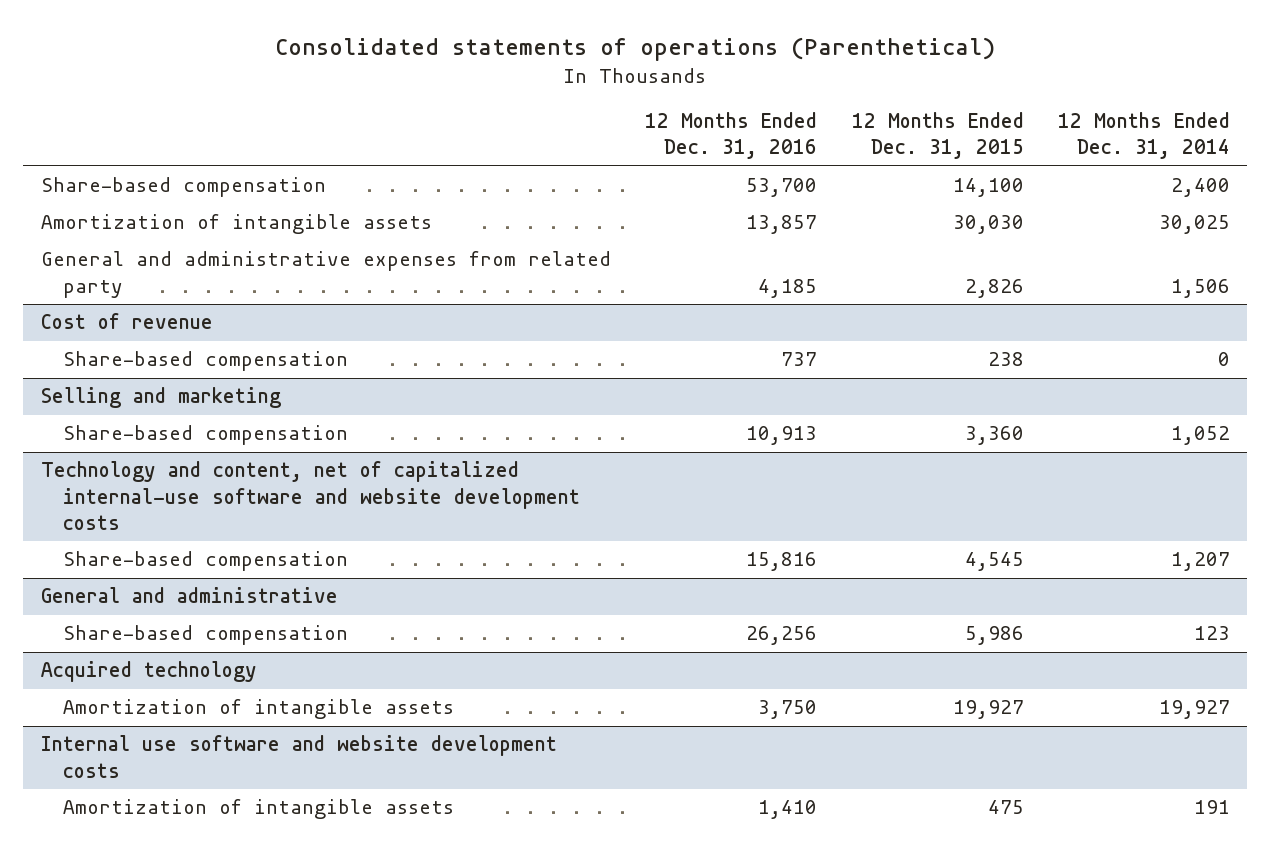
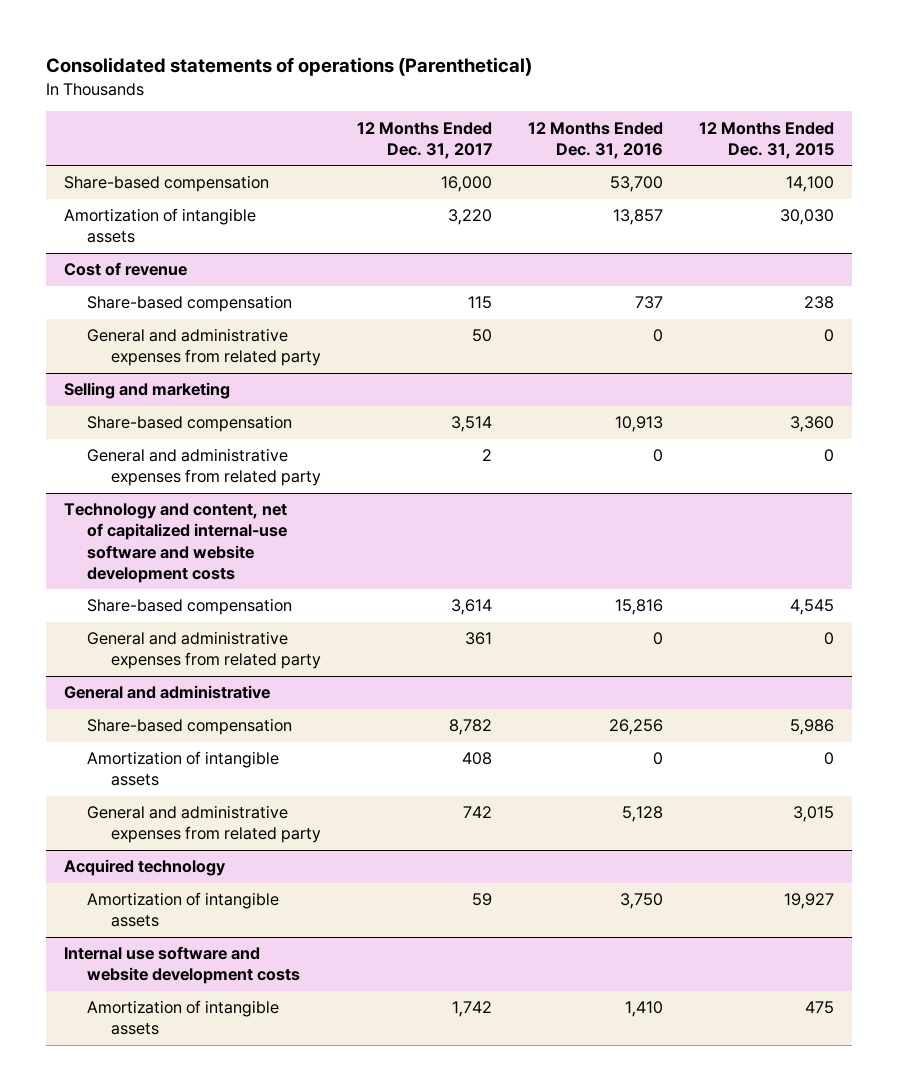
[1058,112,1231,160] 12 Months Ended Dec. 31, 2014 -> none
none -> [356,121,492,159] 12 Months Ended Dec. 31, 2017
[40,251,611,298] General and administrative expenses from related party -> none
none -> [87,328,321,367] General and administrative expenses from related party
none -> [87,448,321,487] General and administrative expenses from related party
none -> [87,631,321,670] General and administrative expenses from related party
none -> [87,751,280,787] Amortization of intangible assets
none -> [87,805,321,844] General and administrative expenses from related party

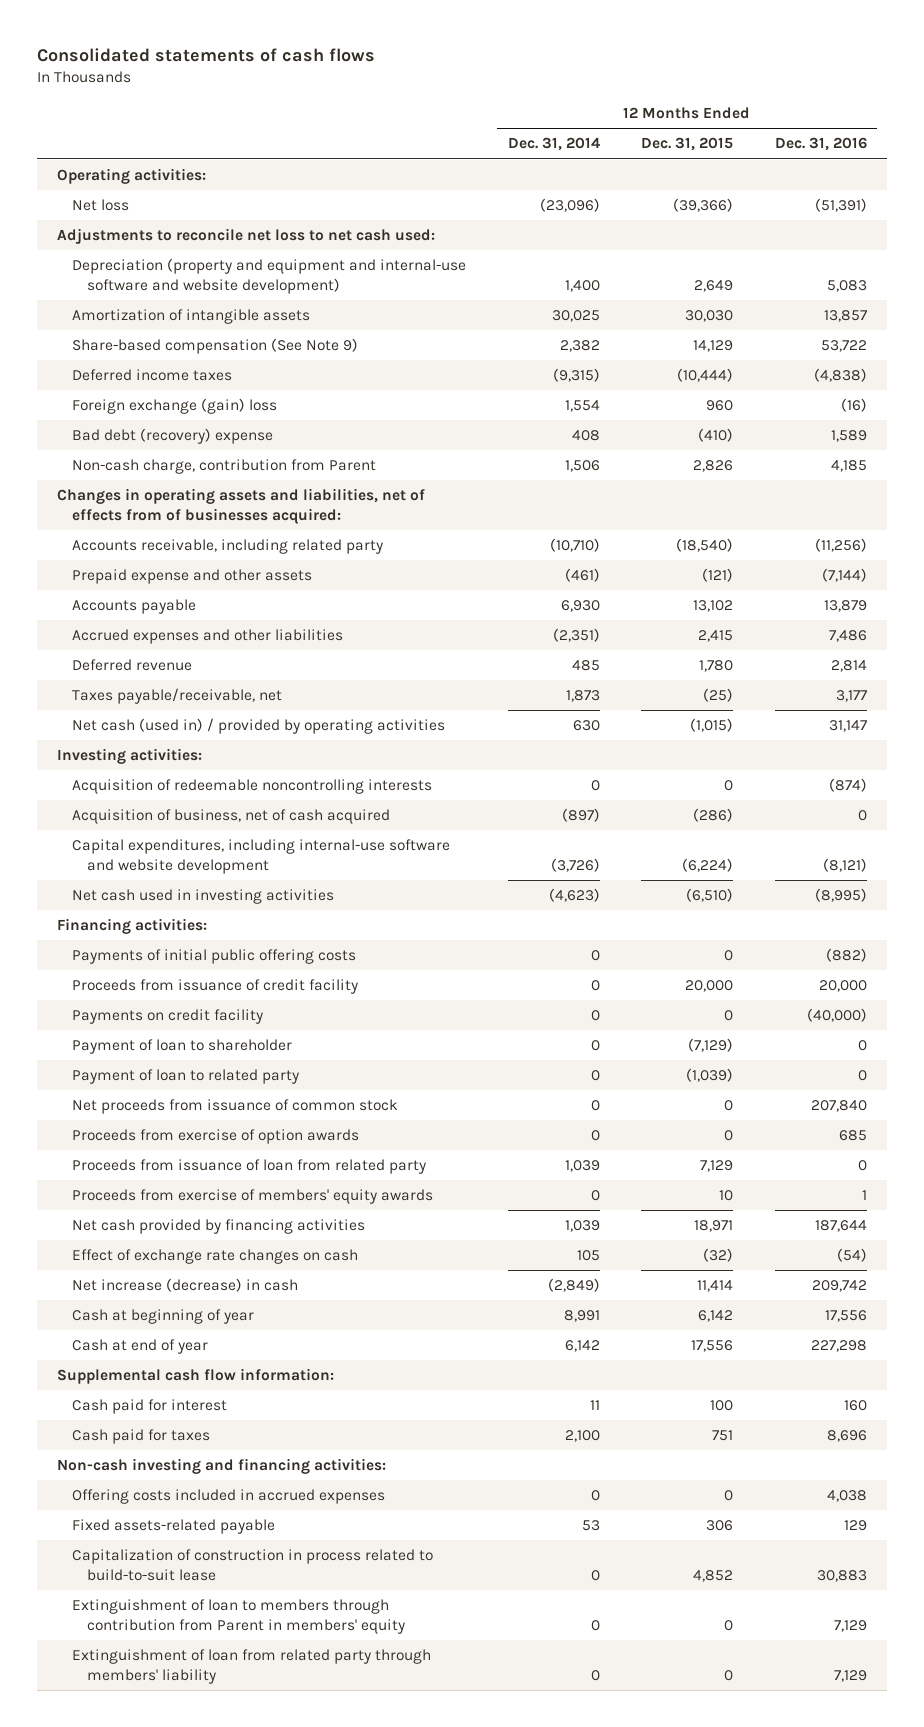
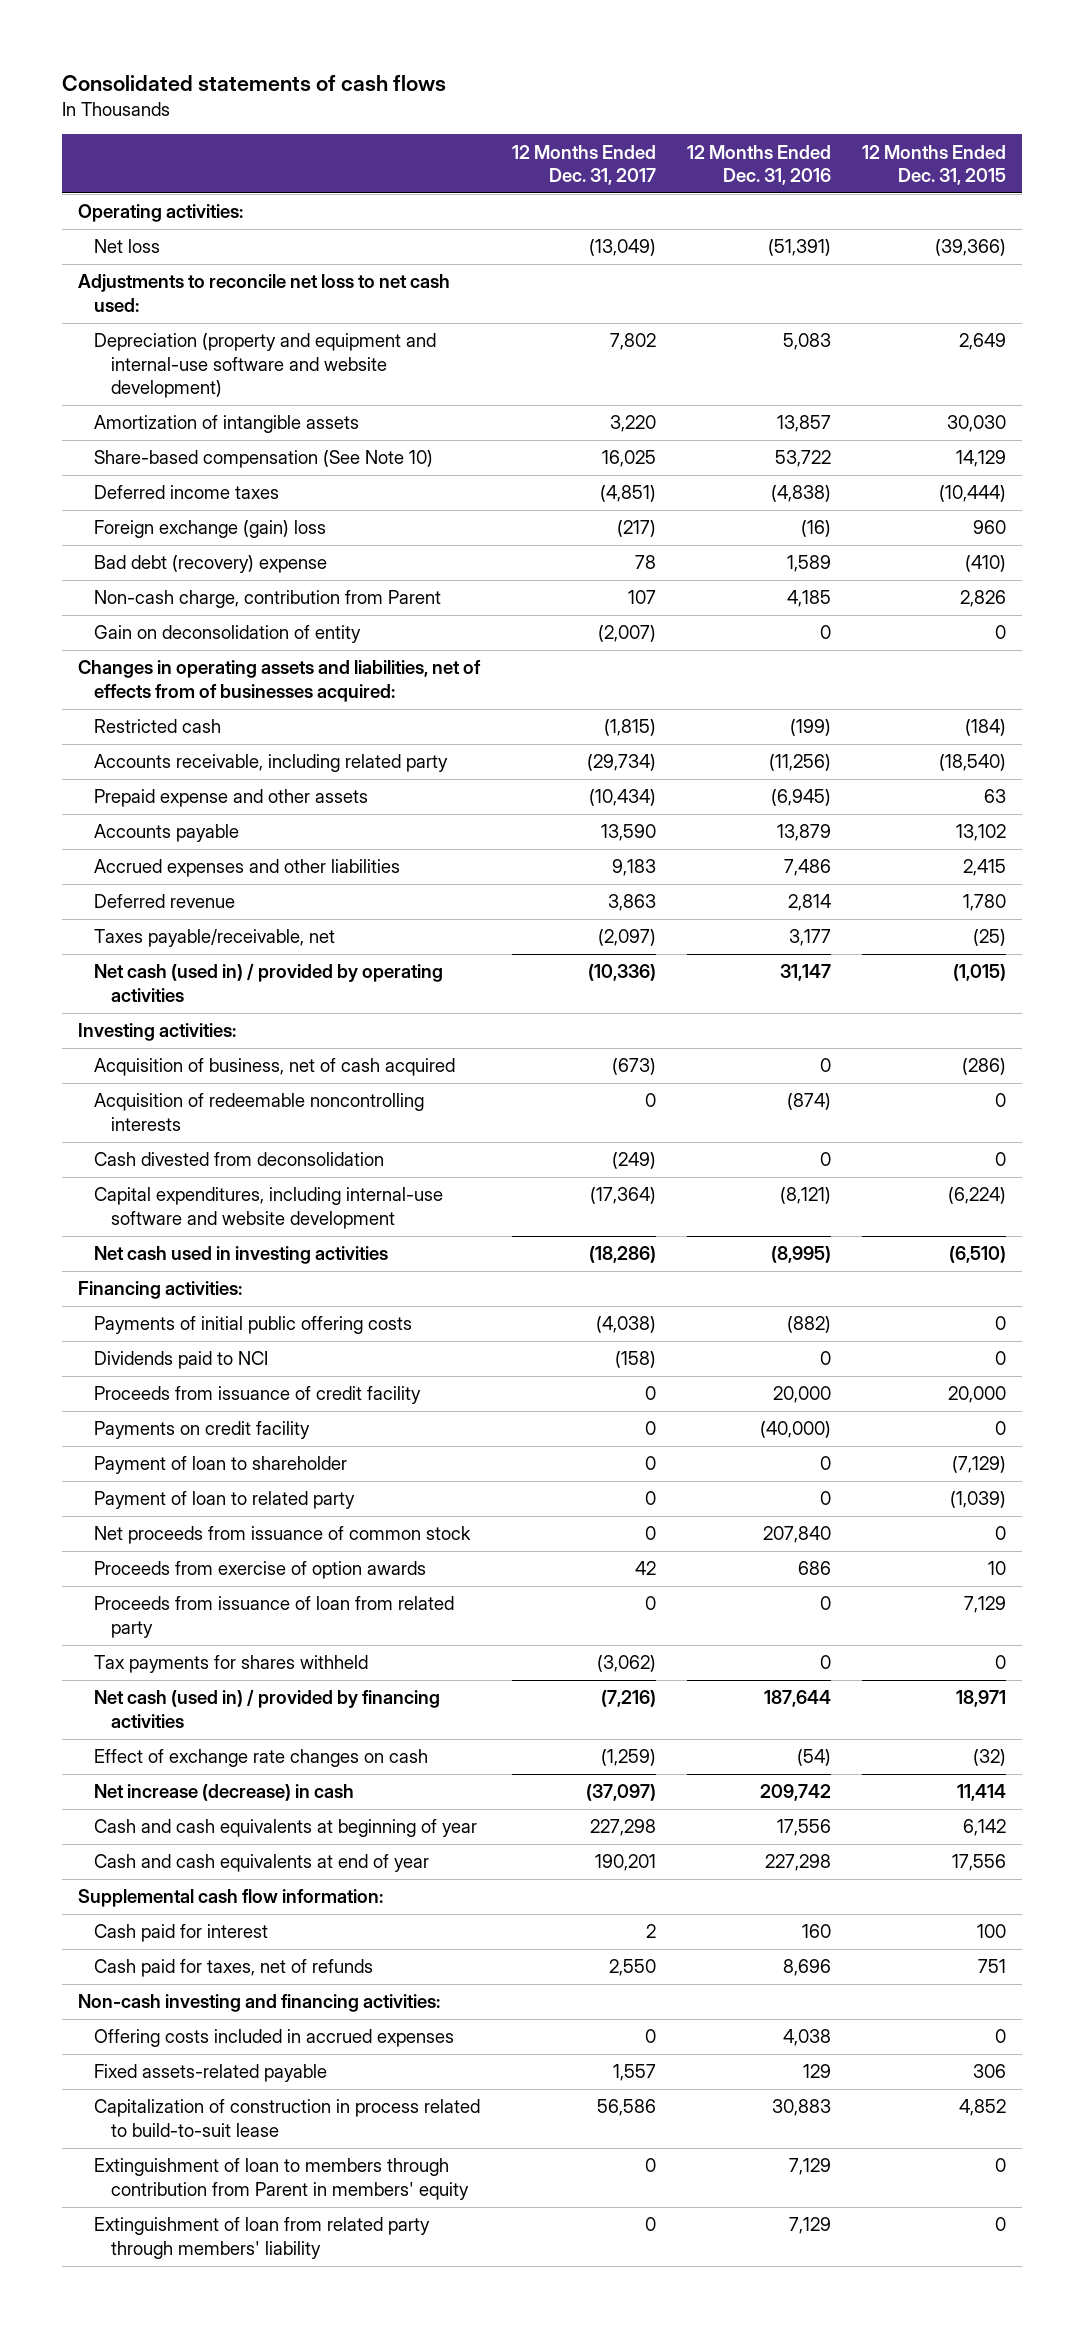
[507,137,600,152] Dec. 31, 2014 -> none
none -> [511,144,656,186] 12 Months Ended Dec. 31, 2017
[72,338,359,355] Share-based compensation (See Note 9) -> [94,450,434,469] Share-based compensation (See Note 10)
none -> [94,625,362,644] Gain on deconsolidation of entity
none -> [94,719,222,734] Restricted cash
[702,568,734,583] (121) -> [984,789,1007,804] 63
[821,568,867,583] (7,144) -> [771,789,832,807] (6,945)
[72,779,433,795] Acquisition of redeemable noncontrolling interests -> [94,1093,425,1131] Acquisition of redeemable noncontrolling interests
none -> [94,1152,385,1167] Cash divested from deconsolidation
none -> [94,1351,269,1370] Dividends paid to NCI
[724,1130,734,1142] 0 -> [988,1561,1007,1576] 10
[838,1130,867,1142] 685 -> [798,1561,832,1576] 686
[72,1189,434,1205] Proceeds from exercise of members' equity awards -> none
none -> [94,1655,369,1674] Tax payments for shares withheld
[72,1219,366,1235] Net cash provided by financing activities -> [94,1689,441,1728] Net cash (used in) / provided by financing activities
[72,1309,255,1325] Cash at beginning of year -> [94,1819,478,1838] Cash and cash equivalents at beginning of year
[72,1339,209,1355] Cash at end of year -> [94,1854,430,1873] Cash and cash equivalents at end of year
[72,1429,211,1445] Cash paid for taxes -> [94,1959,374,1978] Cash paid for taxes, net of refunds

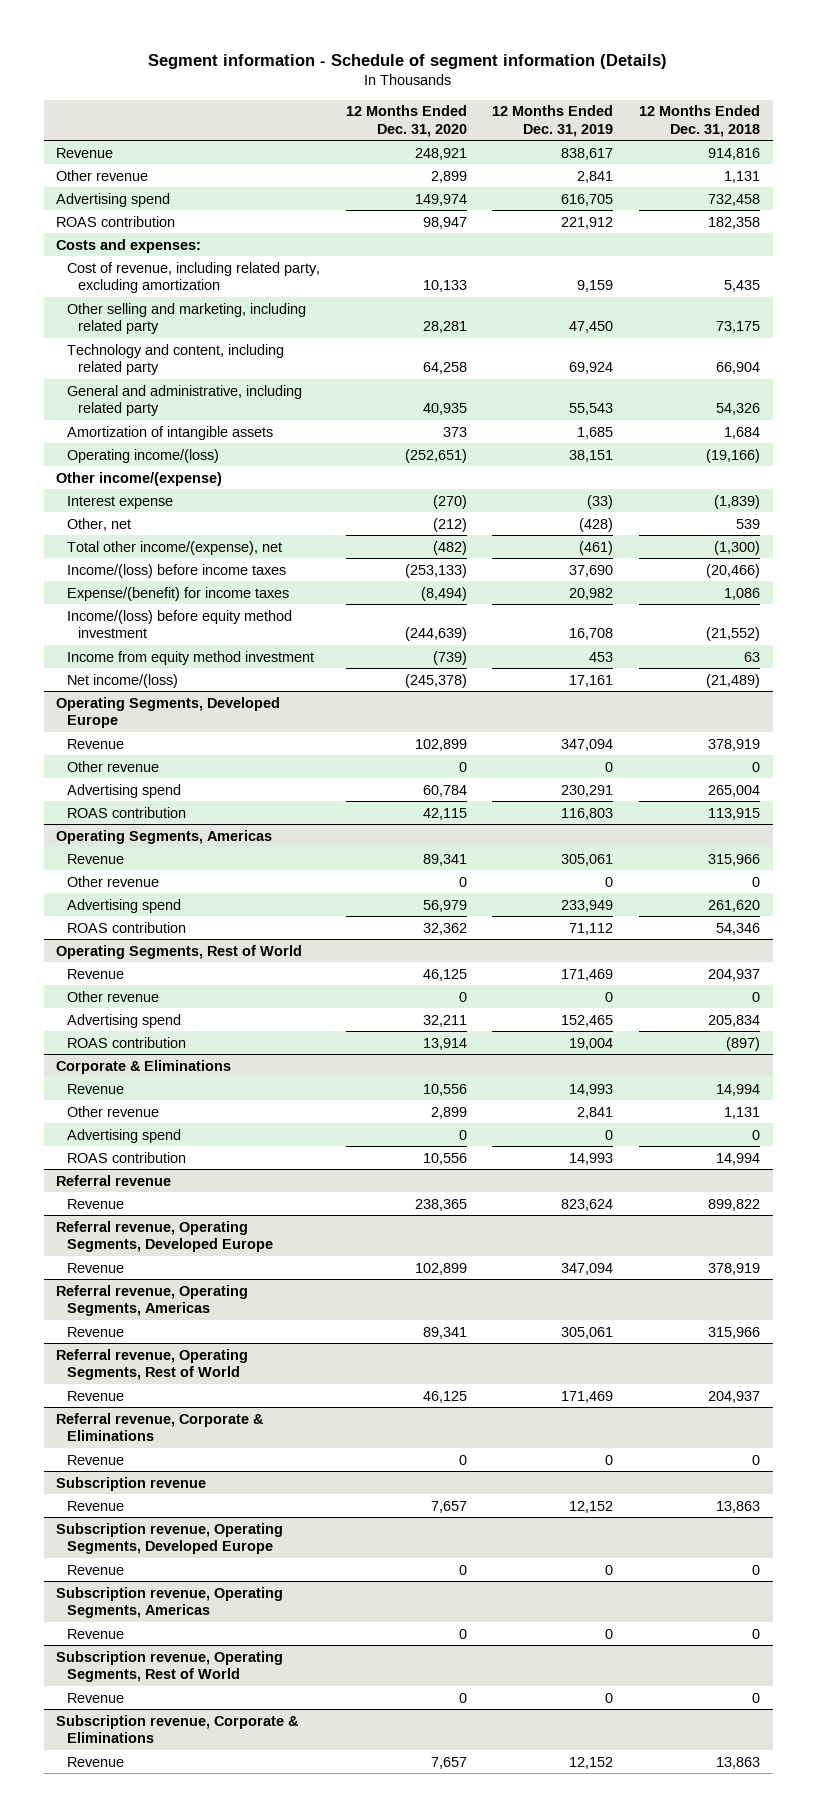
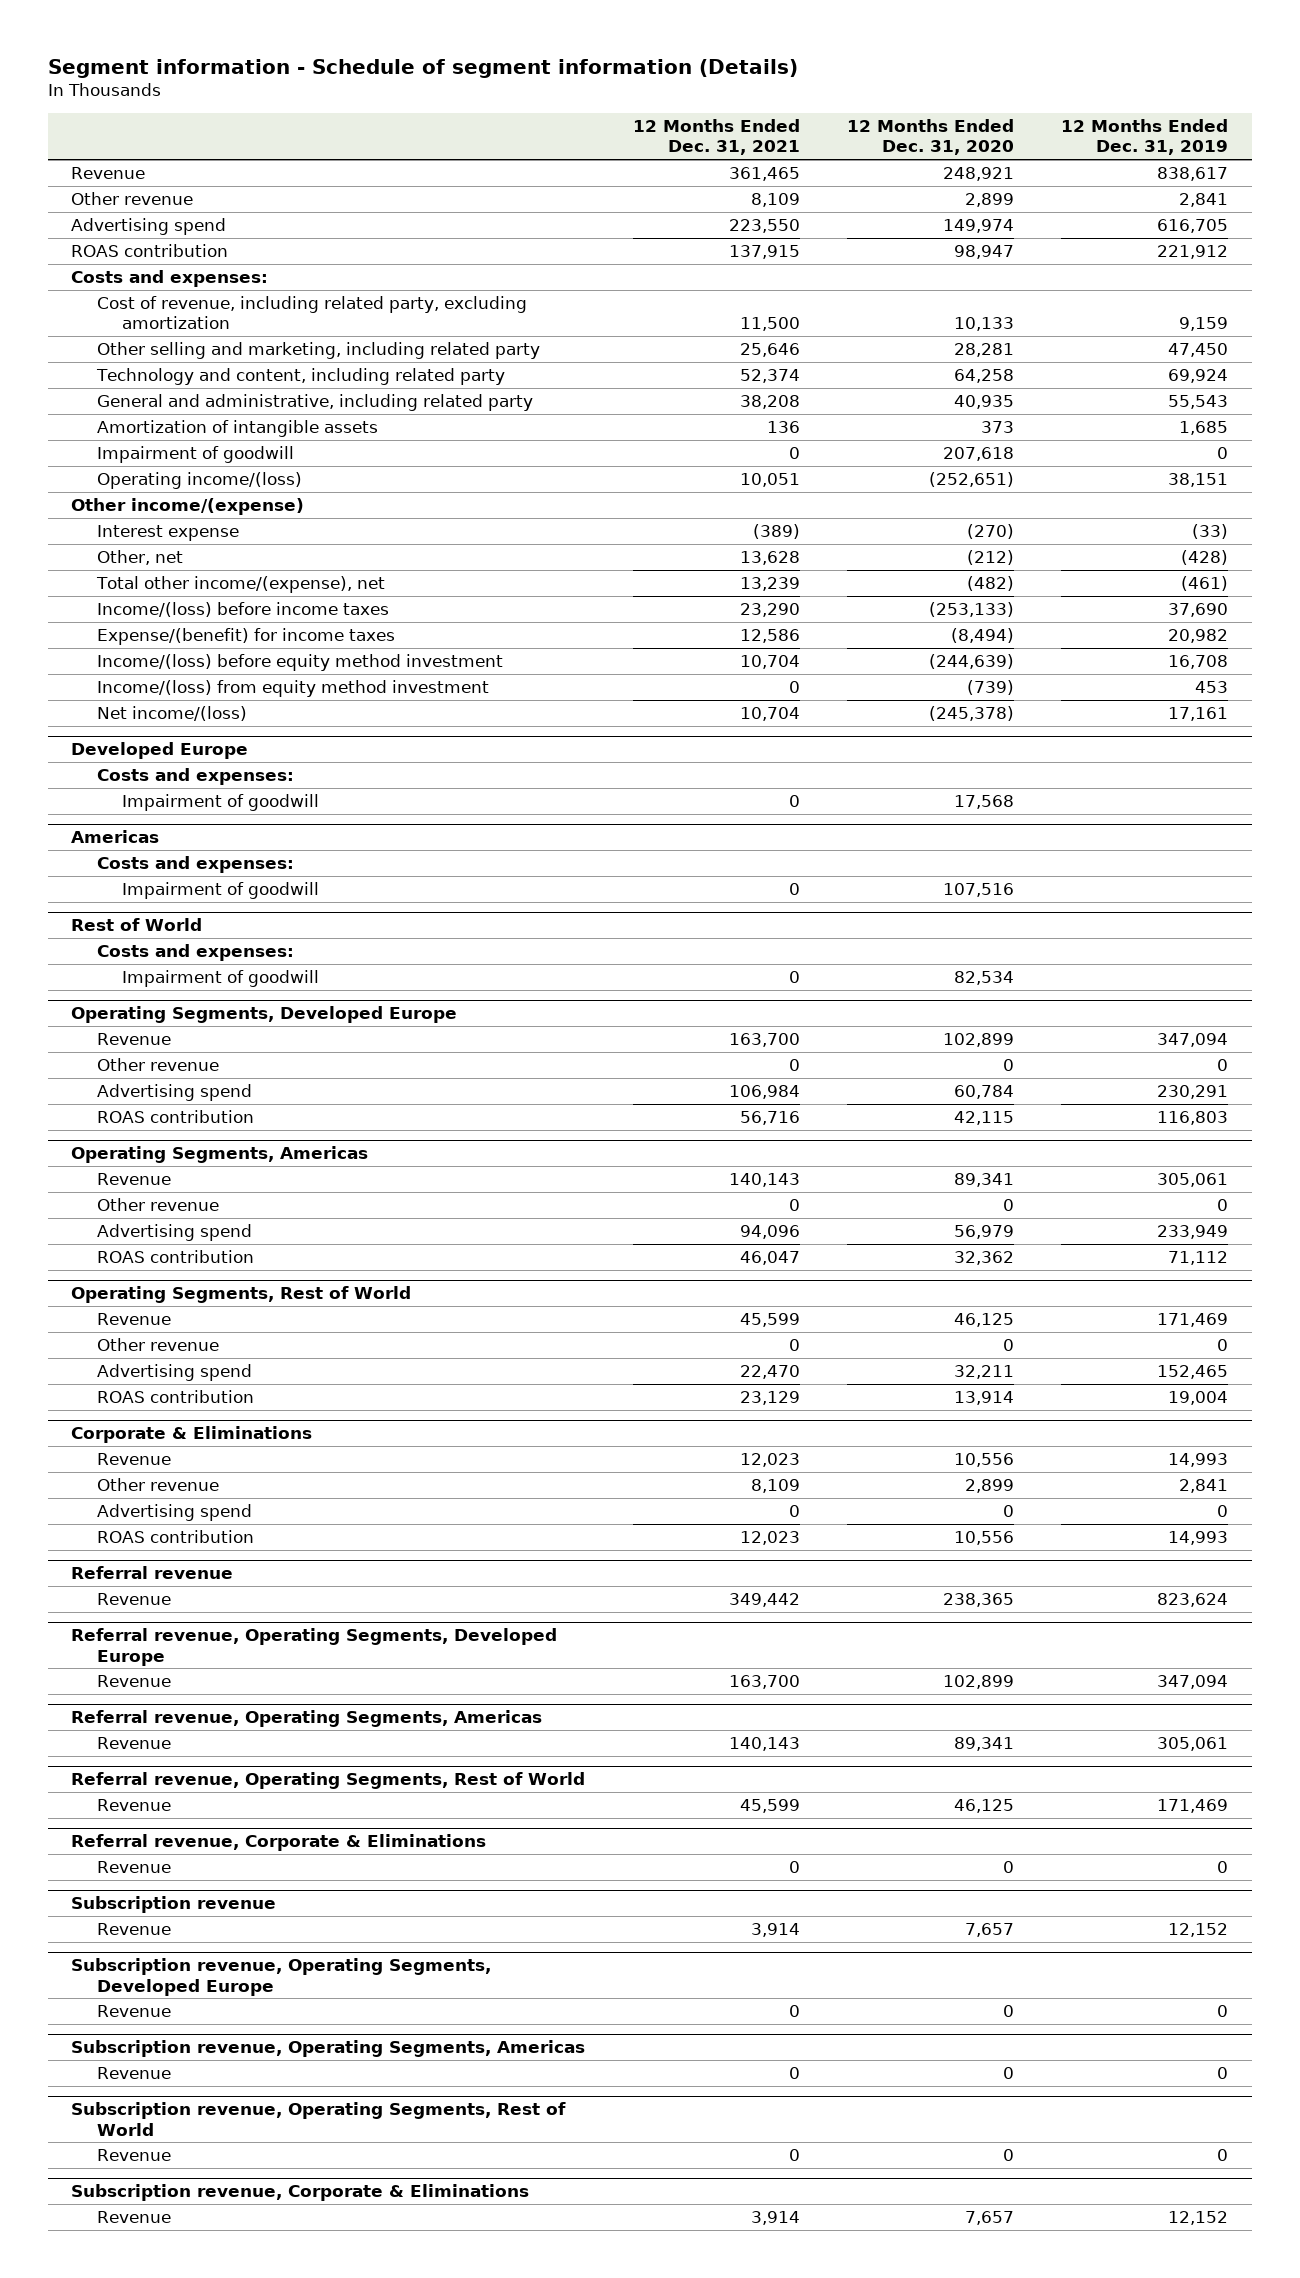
[638,105,760,137] 12 Months Ended Dec. 31, 2018 -> none
none -> [632,118,800,156] 12 Months Ended Dec. 31, 2021
none -> [96,445,294,463] Impairment of goodwill
[67,650,315,665] Income from equity method investment -> [96,679,489,697] Income/(loss) from equity method investment
none -> [71,742,249,760] Developed Europe
none -> [96,767,294,785] Costs and expenses:
none -> [122,793,320,811] Impairment of goodwill
none -> [71,830,160,844] Americas
none -> [96,855,294,873] Costs and expenses:
none -> [122,881,320,899] Impairment of goodwill
none -> [71,918,203,932] Rest of World
none -> [96,943,294,961] Costs and expenses:
none -> [122,969,320,987] Impairment of goodwill

